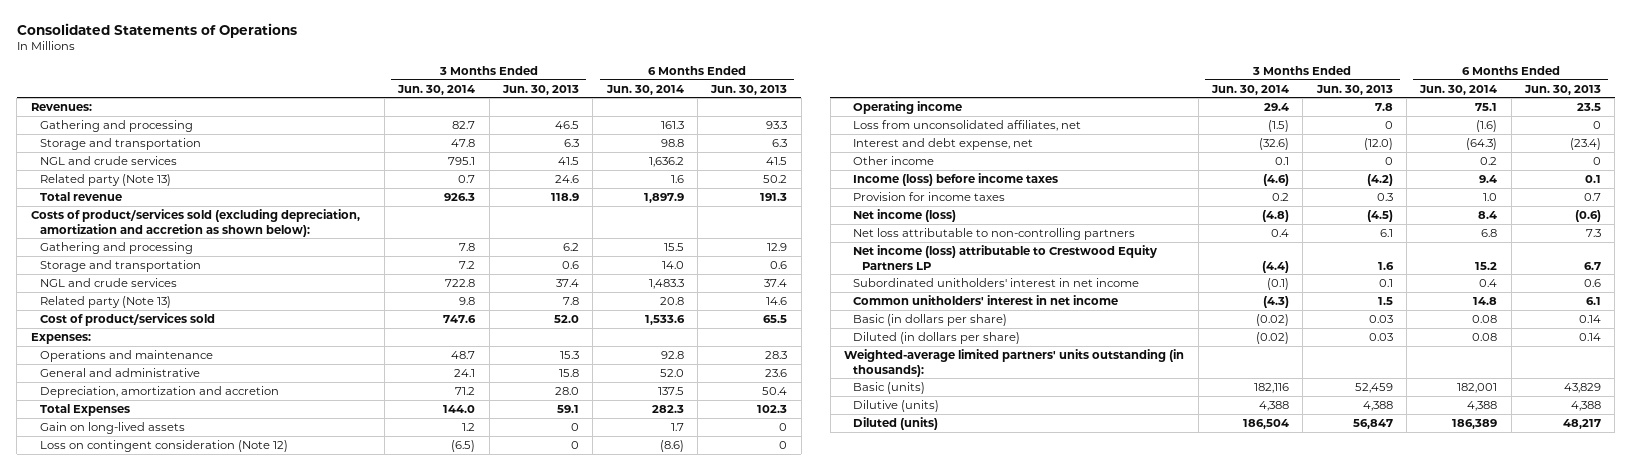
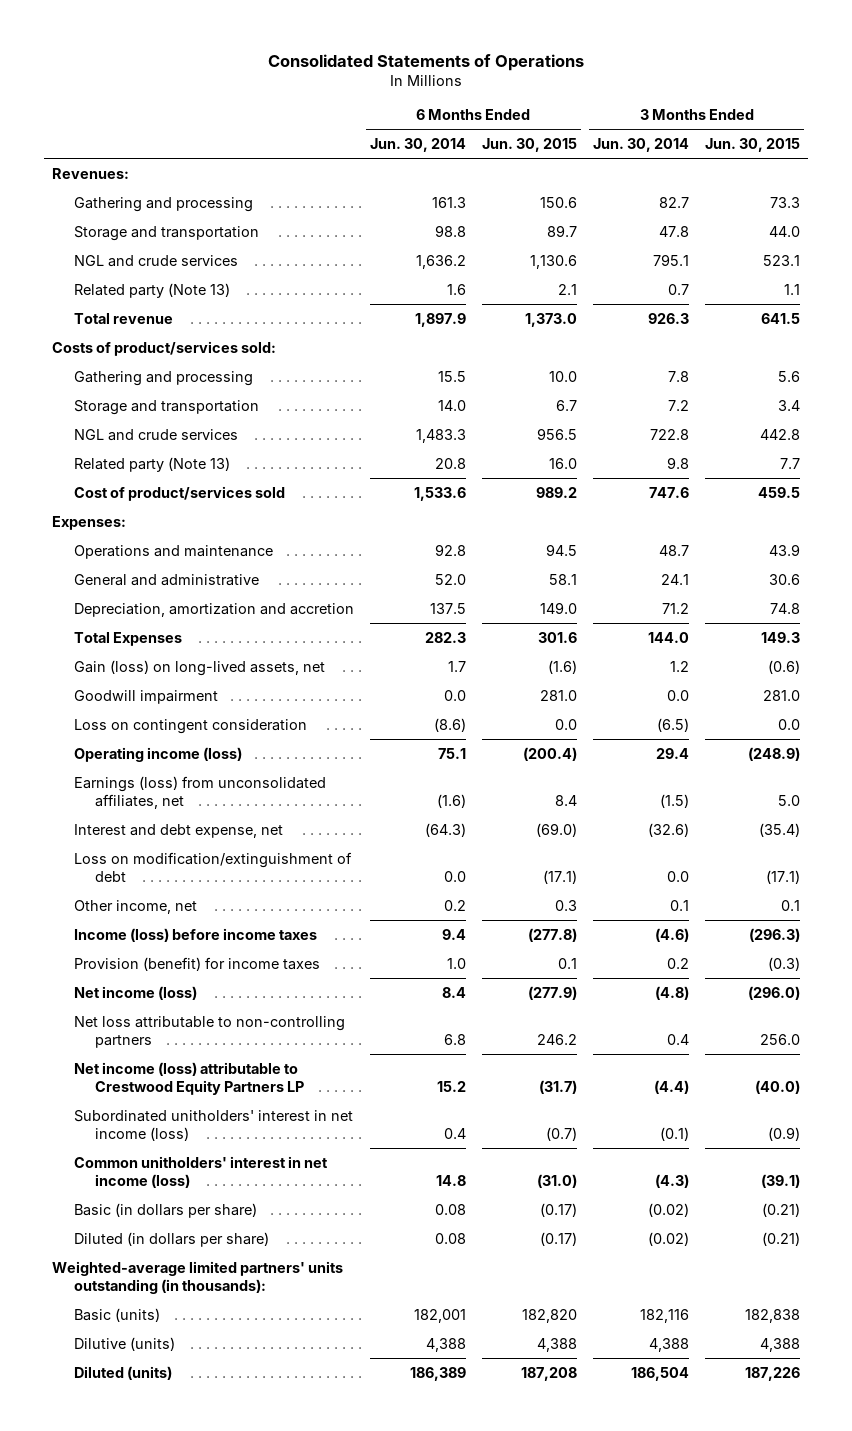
[501,84,579,95] Jun. 30, 2013 -> none
[710,84,788,95] Jun. 30, 2013 -> none
none -> [481,138,577,153] Jun. 30, 2015
none -> [705,138,801,153] Jun. 30, 2015
[30,208,360,237] Costs of product/services sold (excluding depreciation, amortization and accretion as shown below): -> [52,340,277,356] Costs of product/services sold:
[39,421,185,434] Gain on long-lived assets -> [73,659,325,676] Gain (loss) on long-lived assets, net
none -> [73,689,218,704] Goodwill impairment
[39,439,288,452] Loss on contingent consideration (Note 12) -> [73,718,307,734] Loss on contingent consideration
[853,100,963,114] Operating income -> [73,746,242,762] Operating income (loss)
[853,119,1082,131] Loss from unconsolidated affiliates, net -> [73,775,326,809] Earnings (loss) from unconsolidated affiliates, net
none -> [73,851,352,882] Loss on modification/extinguishment of debt
[853,155,935,165] Other income -> [73,899,197,914] Other income, net
[853,191,1006,201] Provision for income taxes -> [73,956,320,971] Provision (benefit) for income taxes
[853,277,1140,287] Subordinated unitholders' interest in net income -> [73,1109,353,1141] Subordinated unitholders' interest in net income (loss)
[853,294,1119,305] Common unitholders' interest in net income -> [73,1155,328,1188] Common unitholders' interest in net income (loss)

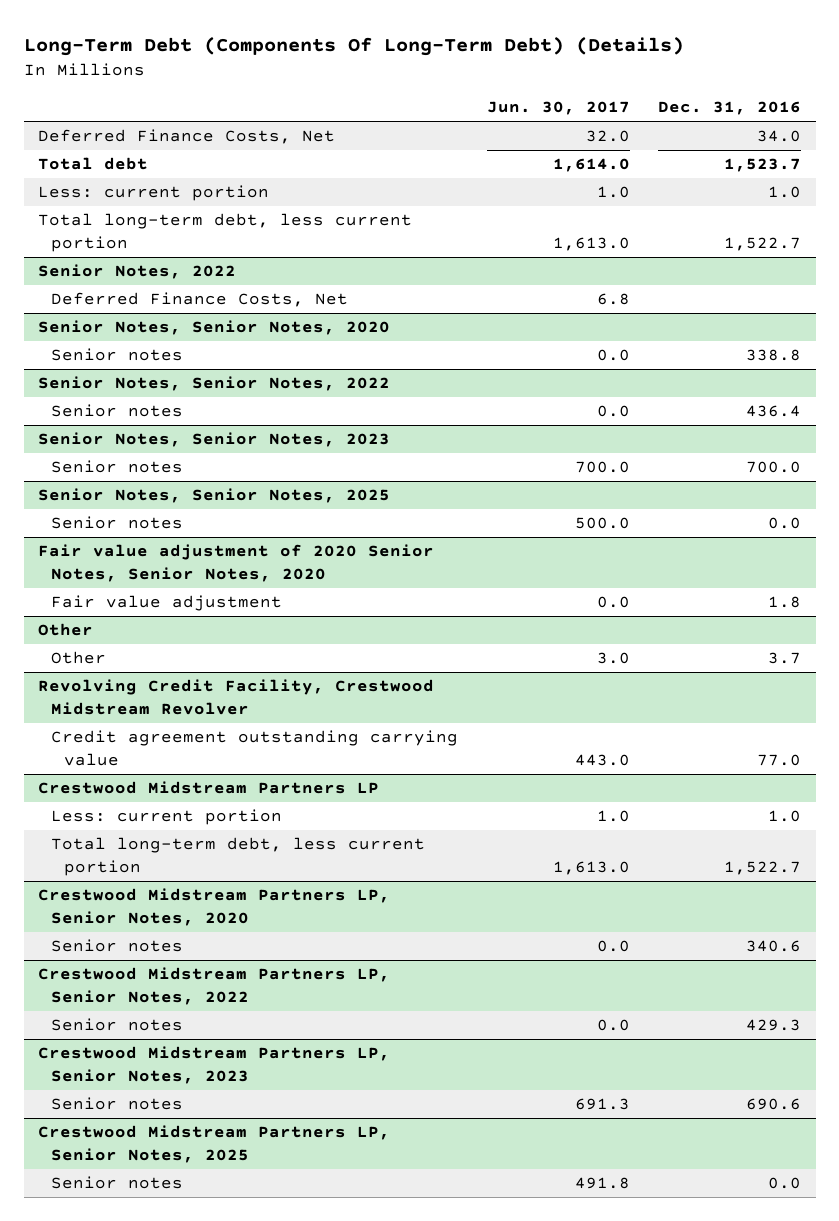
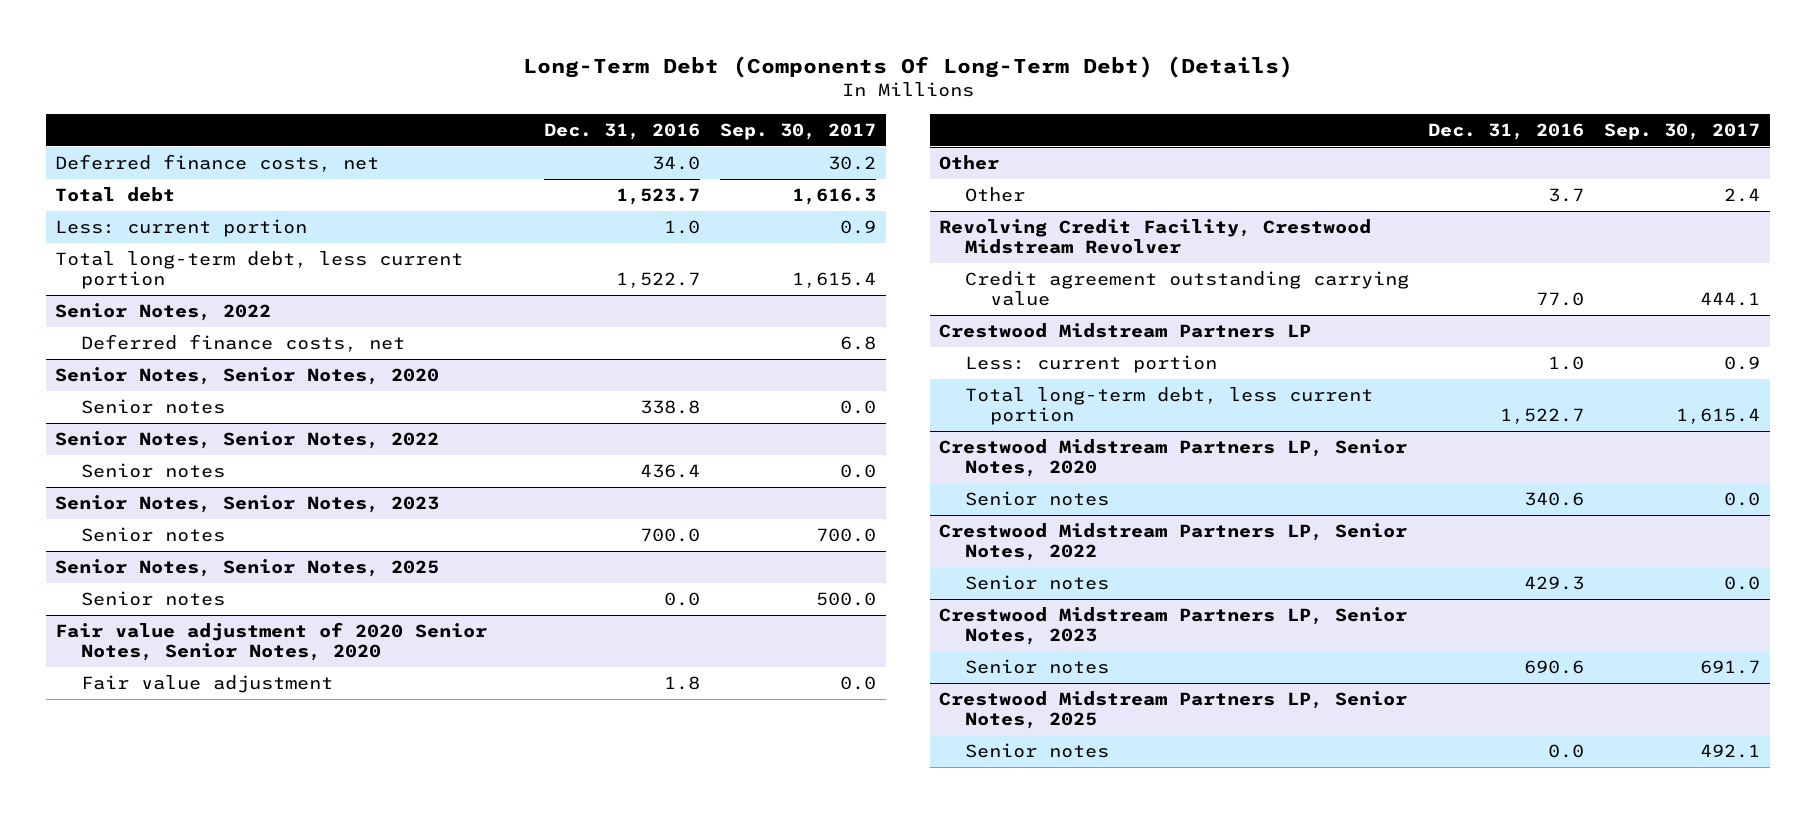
[486,101,630,116] Jun. 30, 2017 -> none
none -> [720,122,877,140] Sep. 30, 2017
[38,129,336,145] Deferred Finance Costs, Net -> [55,154,380,173] Deferred finance costs, net
[50,292,348,308] Deferred Finance Costs, Net -> [80,334,405,353] Deferred finance costs, net

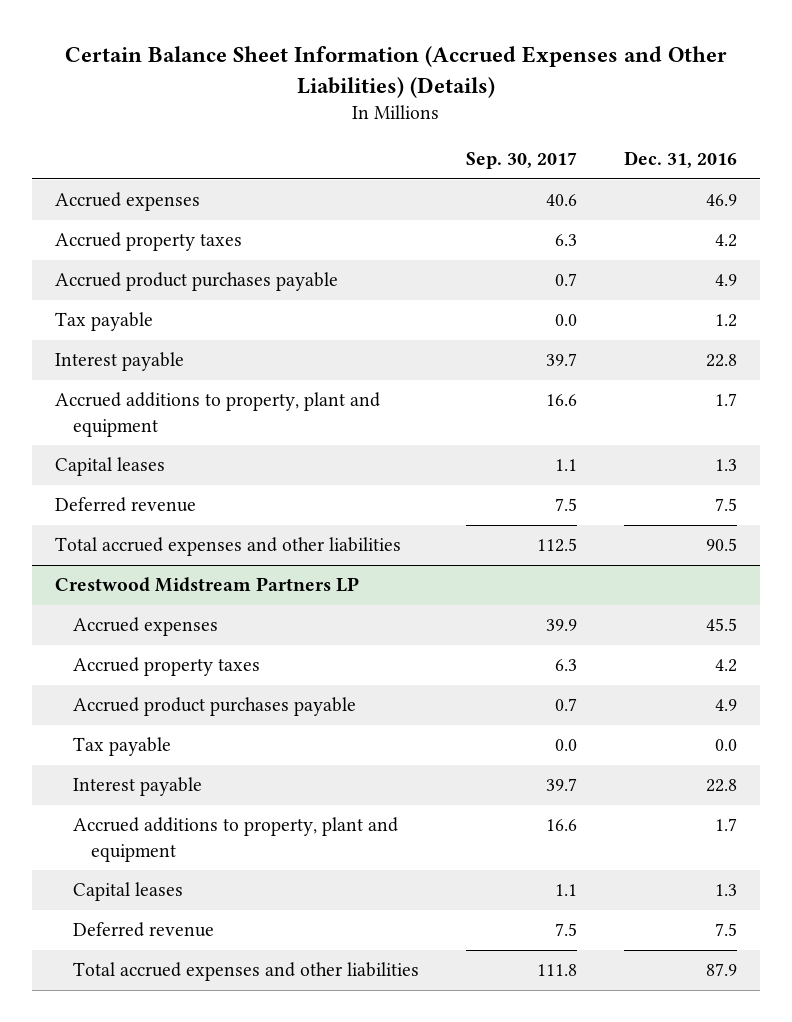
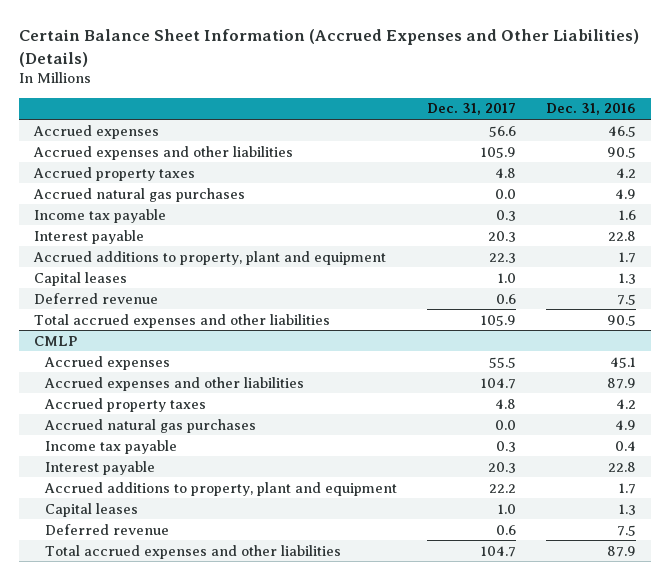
[465,152,577,170] Sep. 30, 2017 -> none
none -> [427,103,517,116] Dec. 31, 2017
[705,194,737,207] 46.9 -> [607,125,636,137] 46.5
none -> [32,145,293,160] Accrued expenses and other liabilities
[54,272,338,292] Accrued product purchases payable -> none
none -> [32,187,245,202] Accrued natural gas purchases
[54,312,153,332] Tax payable -> [33,208,166,223] Income tax payable
[714,314,737,328] 1.2 -> [618,209,636,220] 1.6
[54,577,359,593] Crestwood Midstream Partners LP -> [33,335,77,346] CMLP
[705,618,737,632] 45.5 -> [609,356,636,368] 45.1
none -> [44,376,305,391] Accrued expenses and other liabilities
[72,697,356,717] Accrued product purchases payable -> none
none -> [44,418,257,433] Accrued natural gas purchases
[72,737,171,757] Tax payable -> [45,439,178,454] Income tax payable
[714,739,737,752] 0.0 -> [614,440,636,451] 0.4

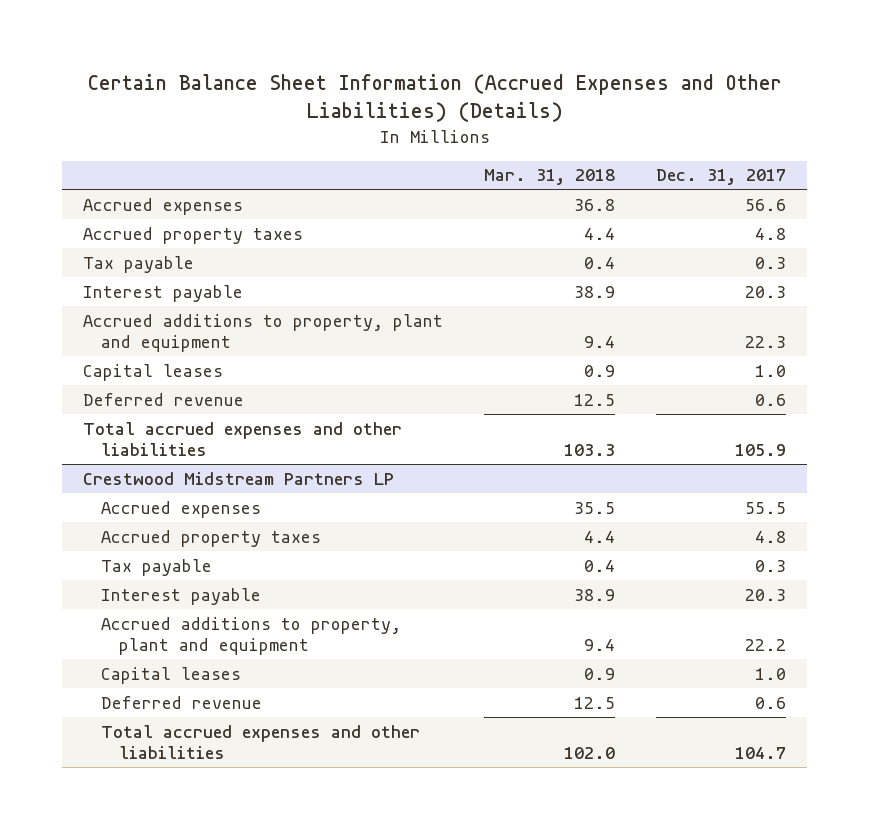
[545,103,636,116] Dec. 31, 2016 -> none
none -> [484,169,616,186] Mar. 31, 2018
[32,145,293,160] Accrued expenses and other liabilities -> none
[32,187,245,202] Accrued natural gas purchases -> none
[33,208,166,223] Income tax payable -> [83,255,195,273] Tax payable
[33,335,77,346] CMLP -> [83,471,395,485] Crestwood Midstream Partners LP
[44,376,305,391] Accrued expenses and other liabilities -> none
[44,418,257,433] Accrued natural gas purchases -> none
[45,439,178,454] Income tax payable -> [101,558,213,576] Tax payable

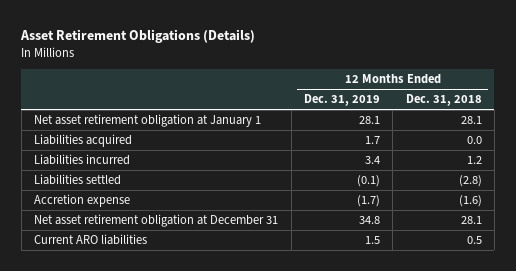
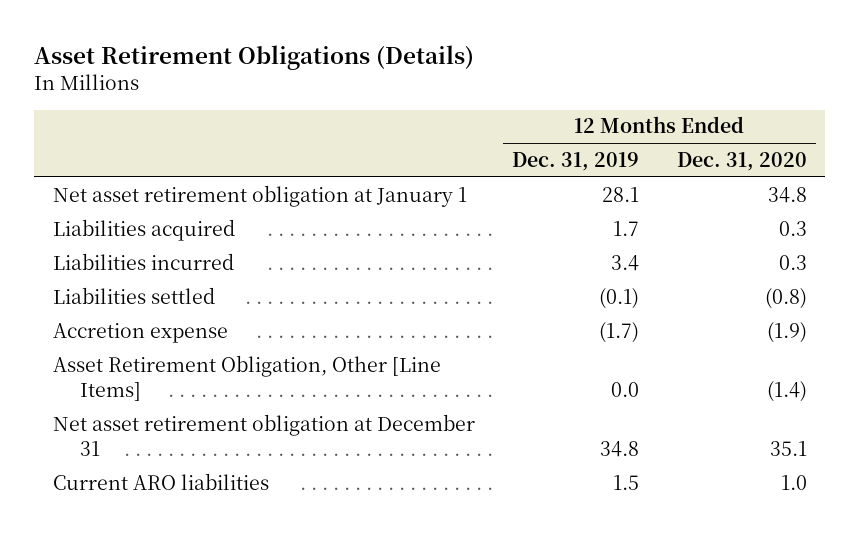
[405,94,482,107] Dec. 31, 2018 -> none
none -> [676,152,807,172] Dec. 31, 2020
none -> [52,354,441,401] Asset Retirement Obligation, Other [Line Items]

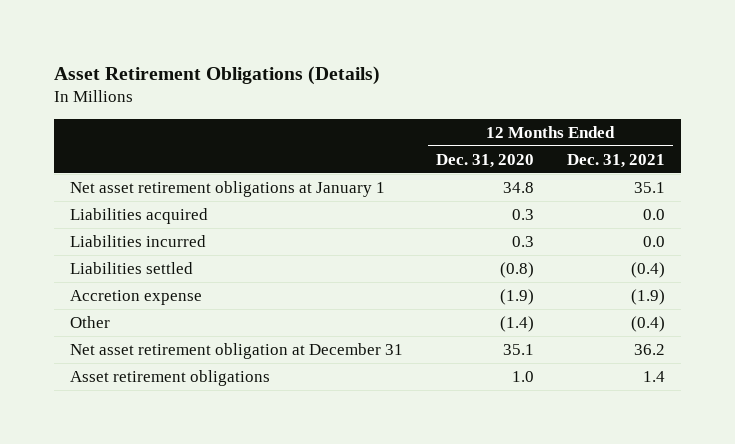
[512,152,640,172] Dec. 31, 2019 -> none
none -> [566,153,665,168] Dec. 31, 2021
[52,184,467,207] Net asset retirement obligation at January 1 -> [70,180,386,197] Net asset retirement obligations at January 1
[52,354,441,401] Asset Retirement Obligation, Other [Line Items] -> [70,315,111,328] Other
[52,472,269,490] Current ARO liabilities -> [70,369,271,386] Asset retirement obligations

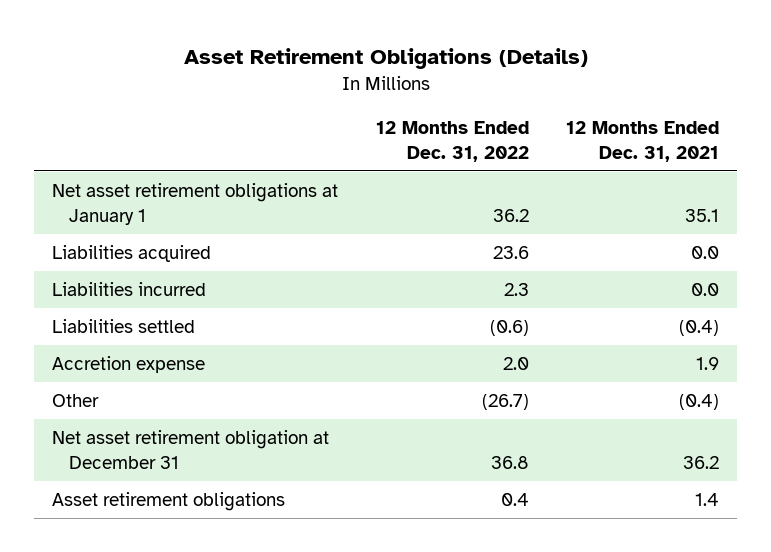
[435,153,534,168] Dec. 31, 2020 -> none
none -> [375,121,529,162] 12 Months Ended Dec. 31, 2022
[630,288,665,305] (1.9) -> [695,357,719,371] 1.9

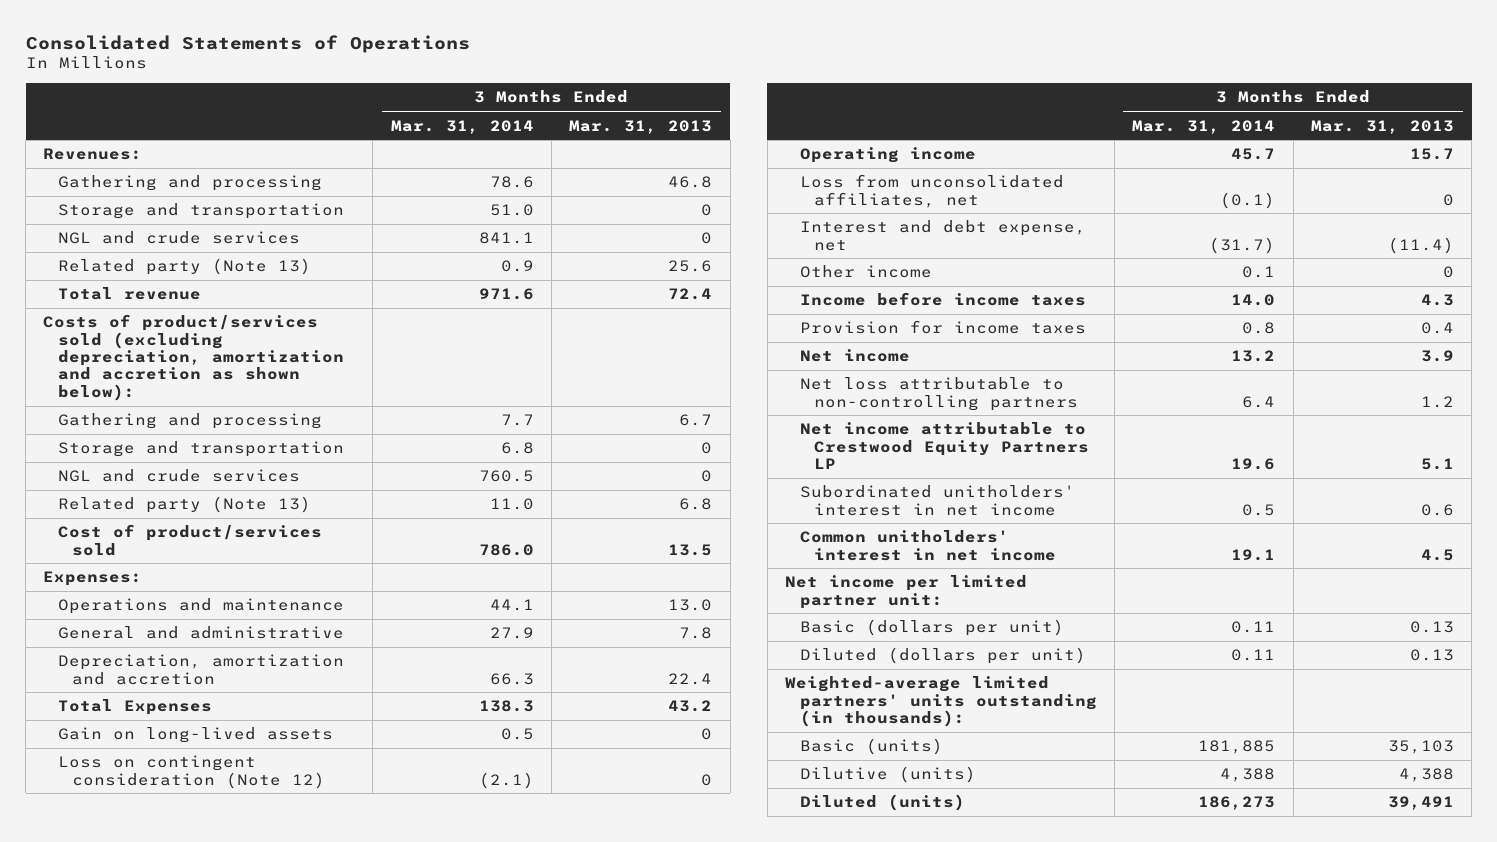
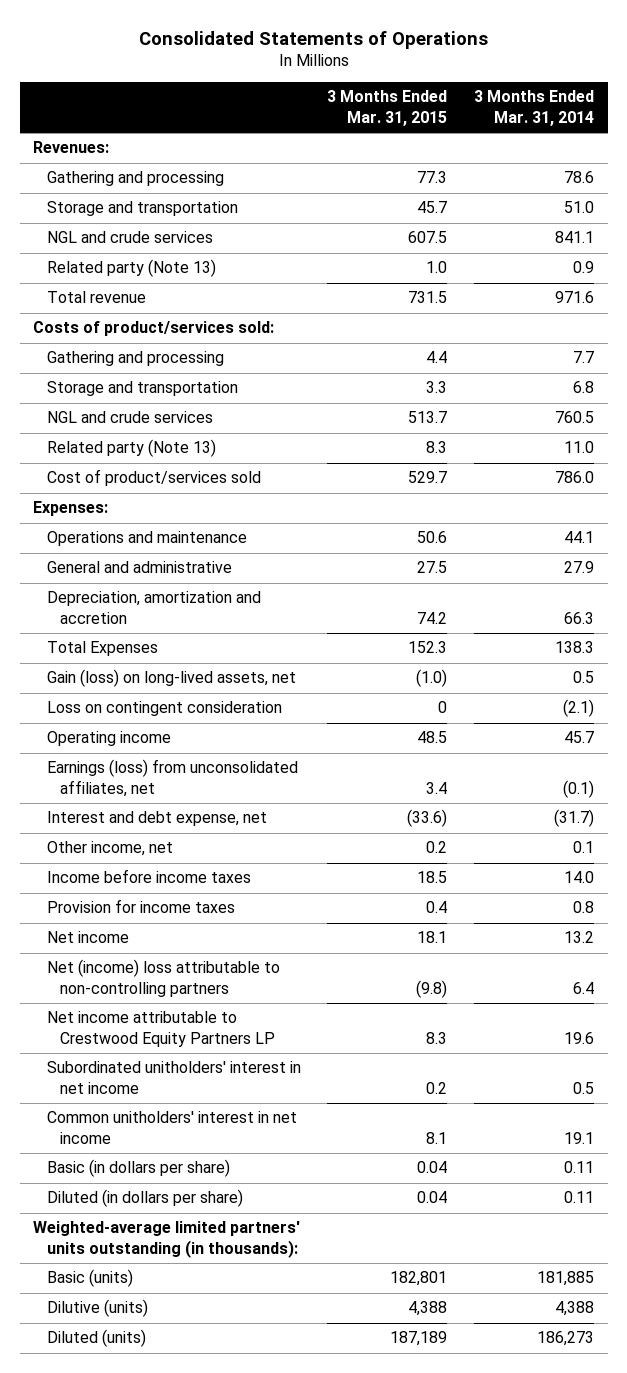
[569,119,713,134] Mar. 31, 2013 -> none
none -> [327,90,448,127] 3 Months Ended Mar. 31, 2015
[43,314,344,401] Costs of product/services sold (excluding depreciation, amortization and accretion as shown below): -> [33,321,275,337] Costs of product/services sold:
[57,727,333,744] Gain on long-lived assets -> [46,669,296,688] Gain (loss) on long-lived assets, net
[57,755,326,789] Loss on contingent consideration (Note 12) -> [46,701,282,717] Loss on contingent consideration
[799,174,1064,208] Loss from unconsolidated affiliates, net -> [46,759,298,798] Earnings (loss) from unconsolidated affiliates, net
[799,265,932,279] Other income -> [46,841,173,857] Other income, net
[799,377,1078,411] Net loss attributable to non-controlling partners -> [46,959,280,998] Net (income) loss attributable to non-controlling partners
[785,575,1028,609] Net income per limited partner unit: -> none
[799,619,1064,637] Basic (dollars per unit) -> [46,1159,230,1178] Basic (in dollars per share)
[799,647,1086,665] Diluted (dollars per unit) -> [46,1189,243,1208] Diluted (in dollars per share)

